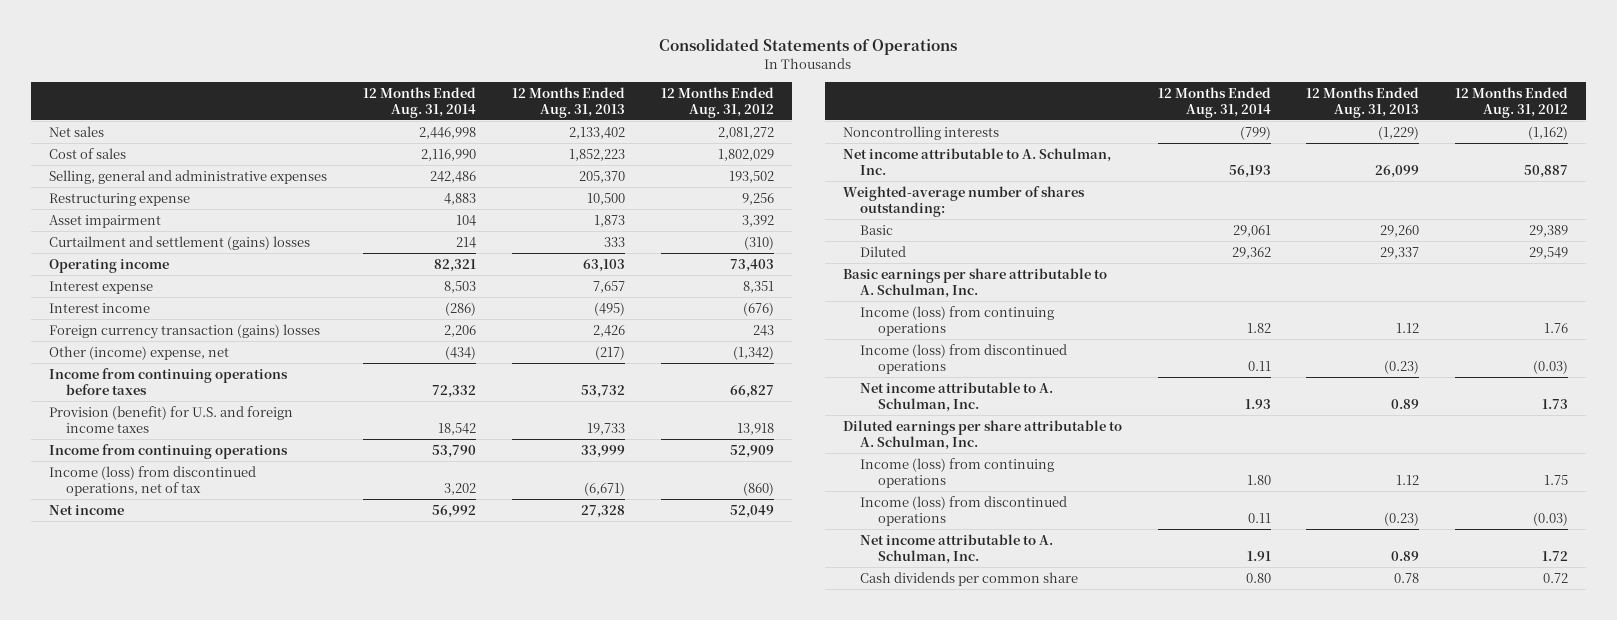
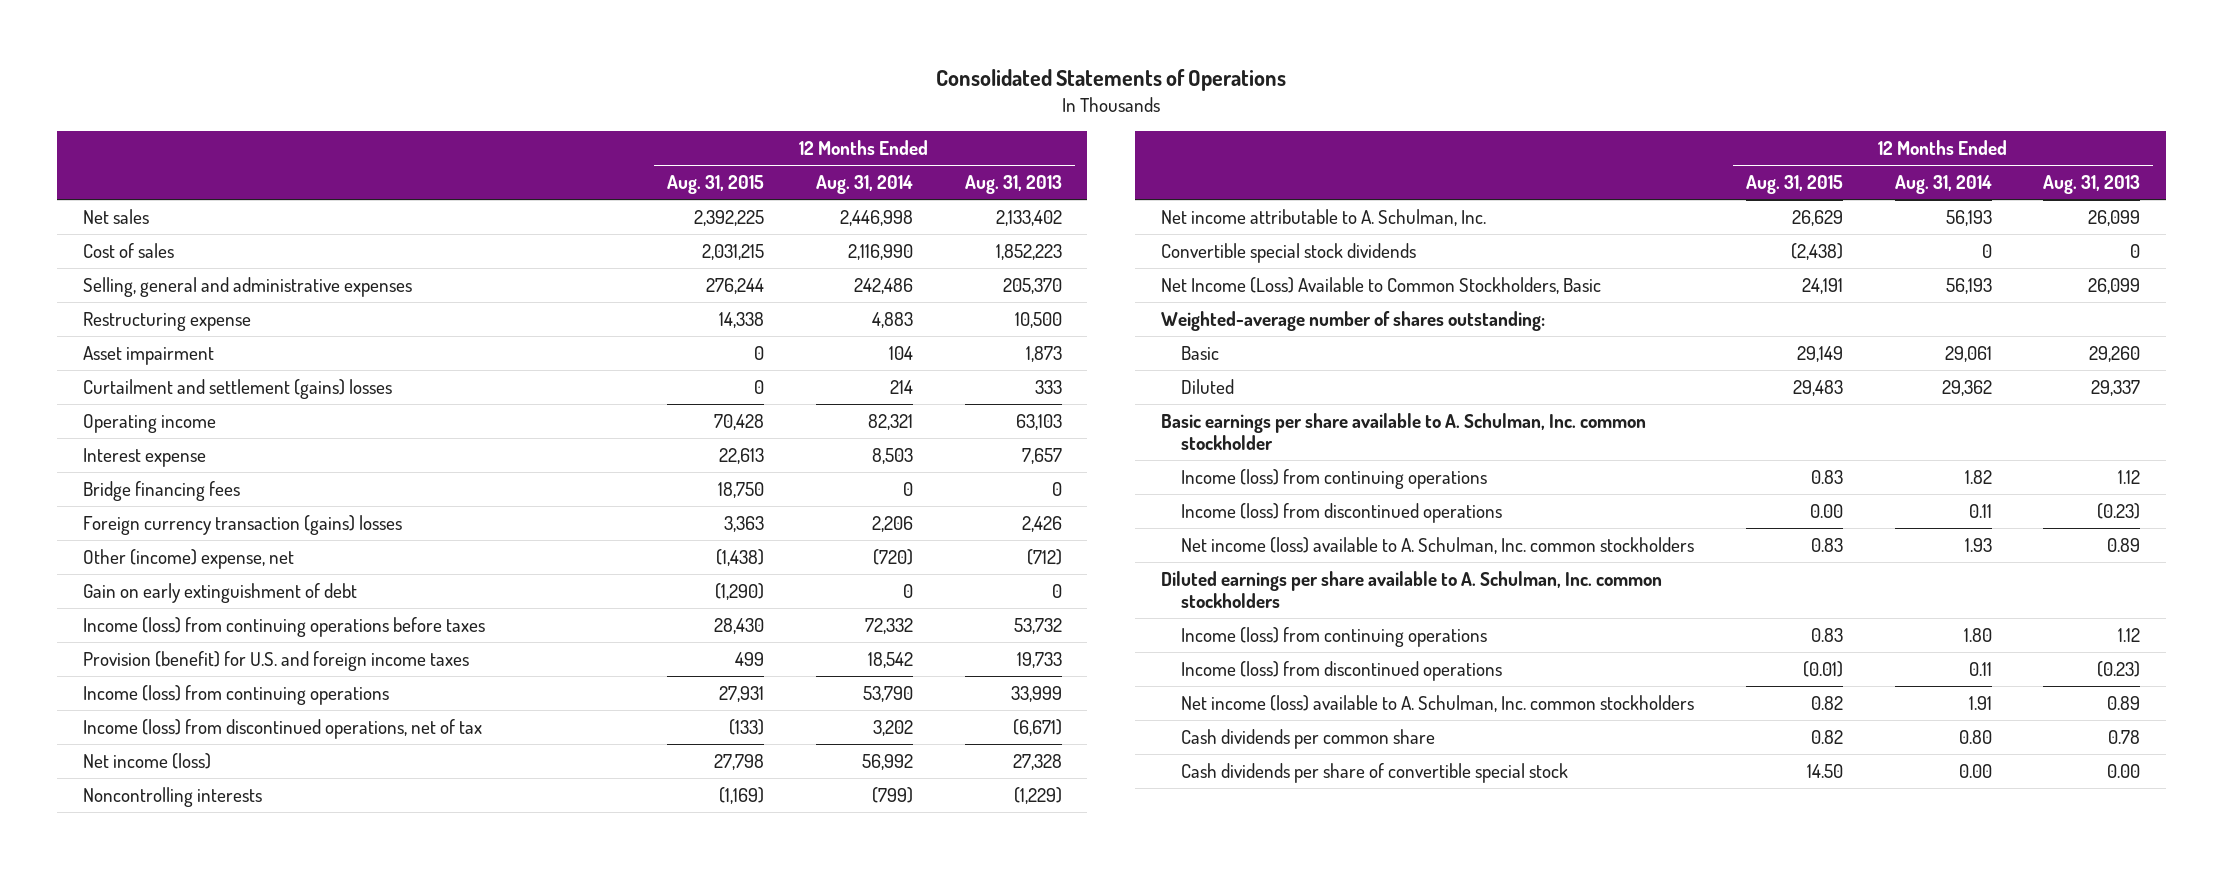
[661,87,775,118] 12 Months Ended Aug. 31, 2012 -> none
none -> [667,175,765,195] Aug. 31, 2015
[48,302,150,313] Interest income -> none
none -> [82,480,240,501] Bridge financing fees
[445,345,477,360] (434) -> [872,548,913,565] (720)
[595,345,626,360] (217) -> [1026,548,1062,565] (712)
none -> [82,582,357,603] Gain on early extinguishment of debt
[48,367,288,395] Income from continuing operations before taxes -> [82,616,485,637] Income (loss) from continuing operations before taxes
[48,443,288,459] Income from continuing operations -> [82,684,389,705] Income (loss) from continuing operations
[48,504,124,515] Net income -> [82,752,211,769] Net income (loss)
none -> [1161,242,1417,263] Convertible special stock dividends
none -> [1161,276,1602,294] Net Income (Loss) Available to Common Stockholders, Basic
[842,267,1107,298] Basic earnings per share attributable to A. Schulman, Inc. -> [1161,412,1647,451] Basic earnings per share available to A. Schulman, Inc. common stockholder
[860,381,1054,412] Net income attributable to A. Schulman, Inc. -> [1181,536,1695,554] Net income (loss) available to A. Schulman, Inc. common stockholders
[842,419,1122,450] Diluted earnings per share attributable to A. Schulman, Inc. -> [1161,570,1663,609] Diluted earnings per share available to A. Schulman, Inc. common stockholders
[860,533,1054,564] Net income attributable to A. Schulman, Inc. -> [1181,694,1695,712] Net income (loss) available to A. Schulman, Inc. common stockholders
none -> [1181,762,1569,783] Cash dividends per share of convertible special stock

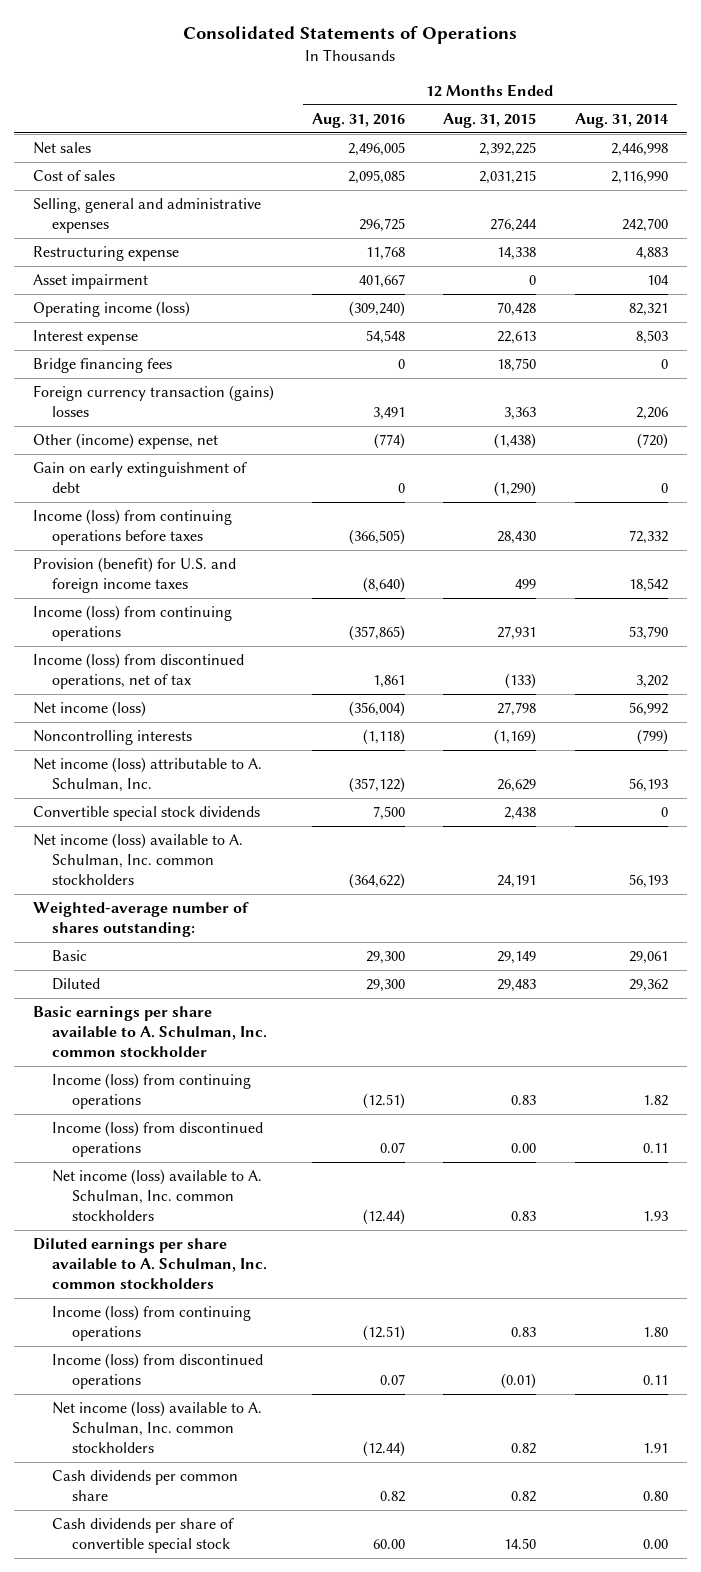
[964,175,1062,195] Aug. 31, 2013 -> none
none -> [312,112,406,128] Aug. 31, 2016
[853,277,913,294] 242,486 -> [621,218,668,233] 242,700
[82,378,392,399] Curtailment and settlement (gains) losses -> none
[82,413,216,433] Operating income -> [33,301,191,318] Operating income (loss)
[1161,208,1487,226] Net income attributable to A. Schulman, Inc. -> [33,757,263,793] Net income (loss) attributable to A. Schulman, Inc.
[1790,242,1843,260] (2,438) -> [504,807,537,821] 2,438
[1161,276,1602,294] Net Income (Loss) Available to Common Stockholders, Basic -> [33,833,244,886] Net income (loss) available to A. Schulman, Inc. common stockholders

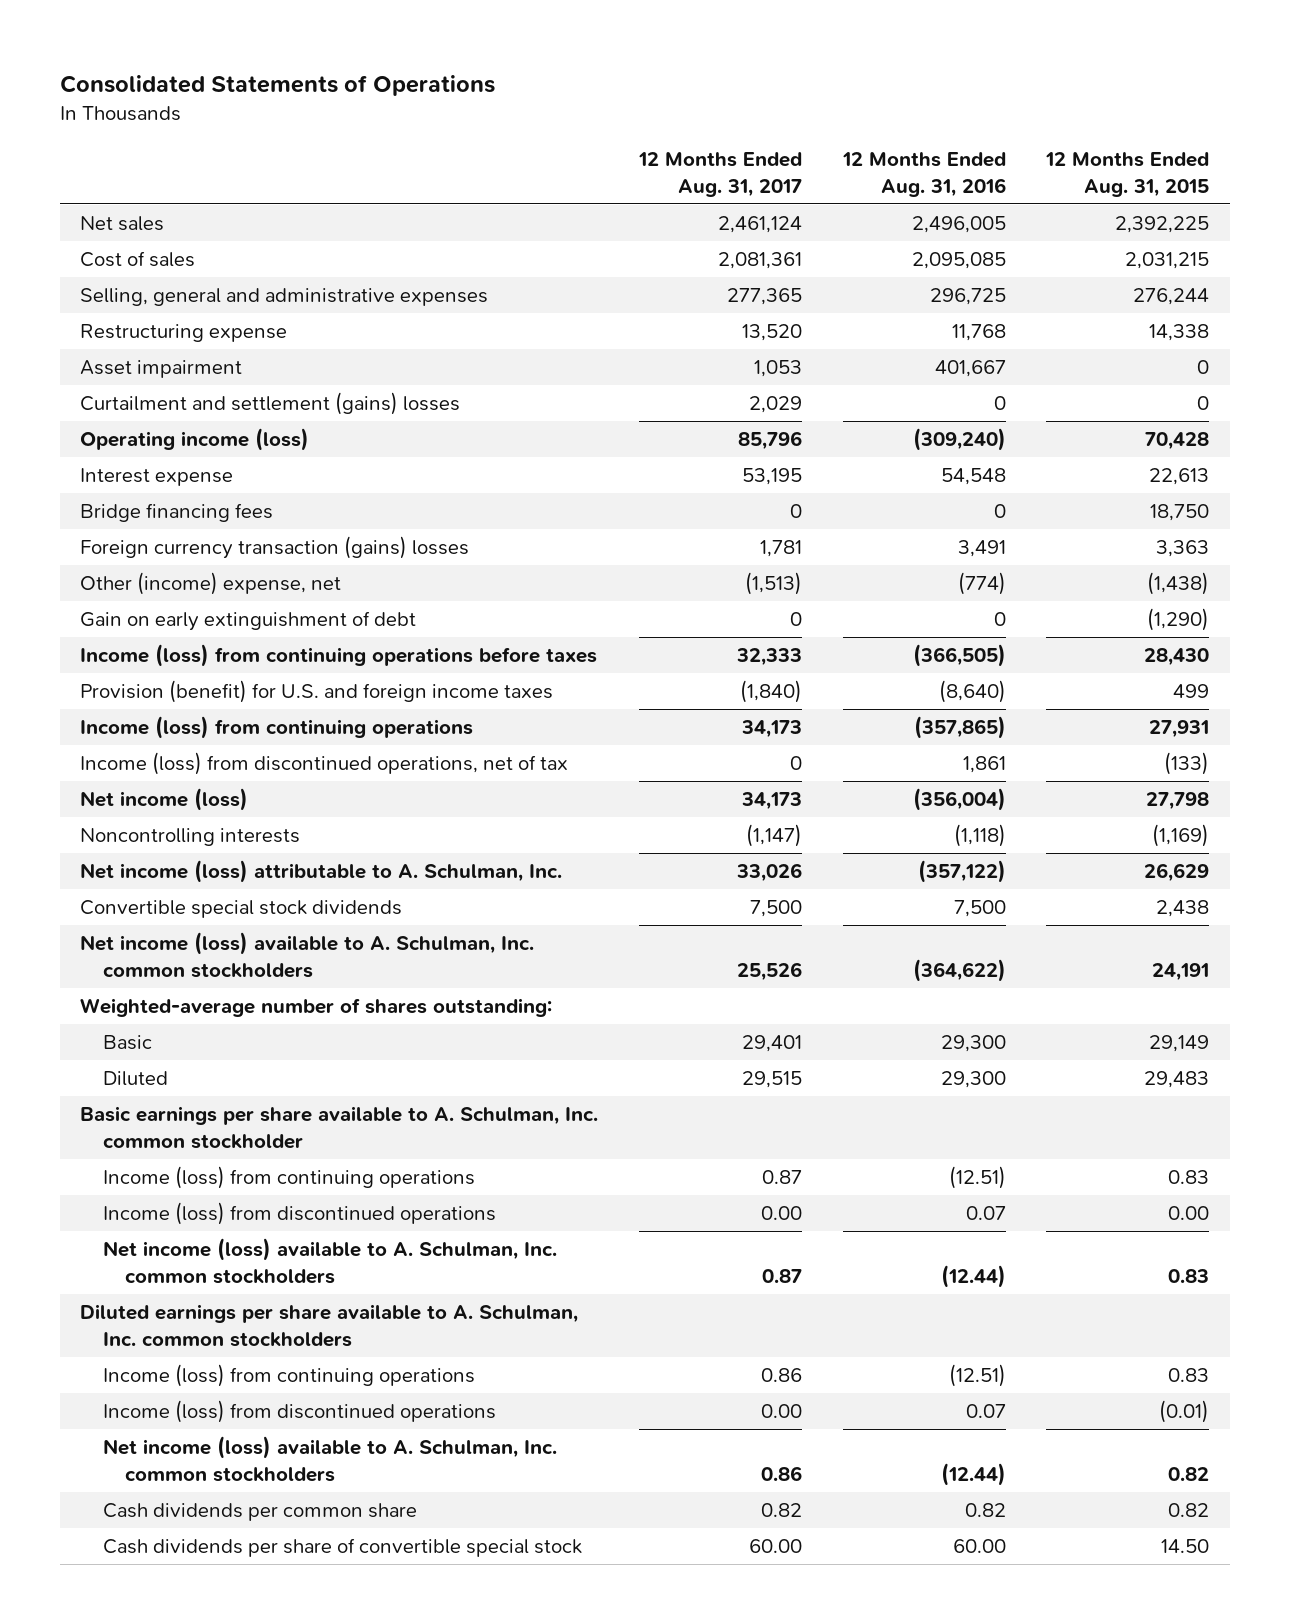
[574,112,668,128] Aug. 31, 2014 -> none
none -> [638,151,803,197] 12 Months Ended Aug. 31, 2017
none -> [80,392,461,416] Curtailment and settlement (gains) losses

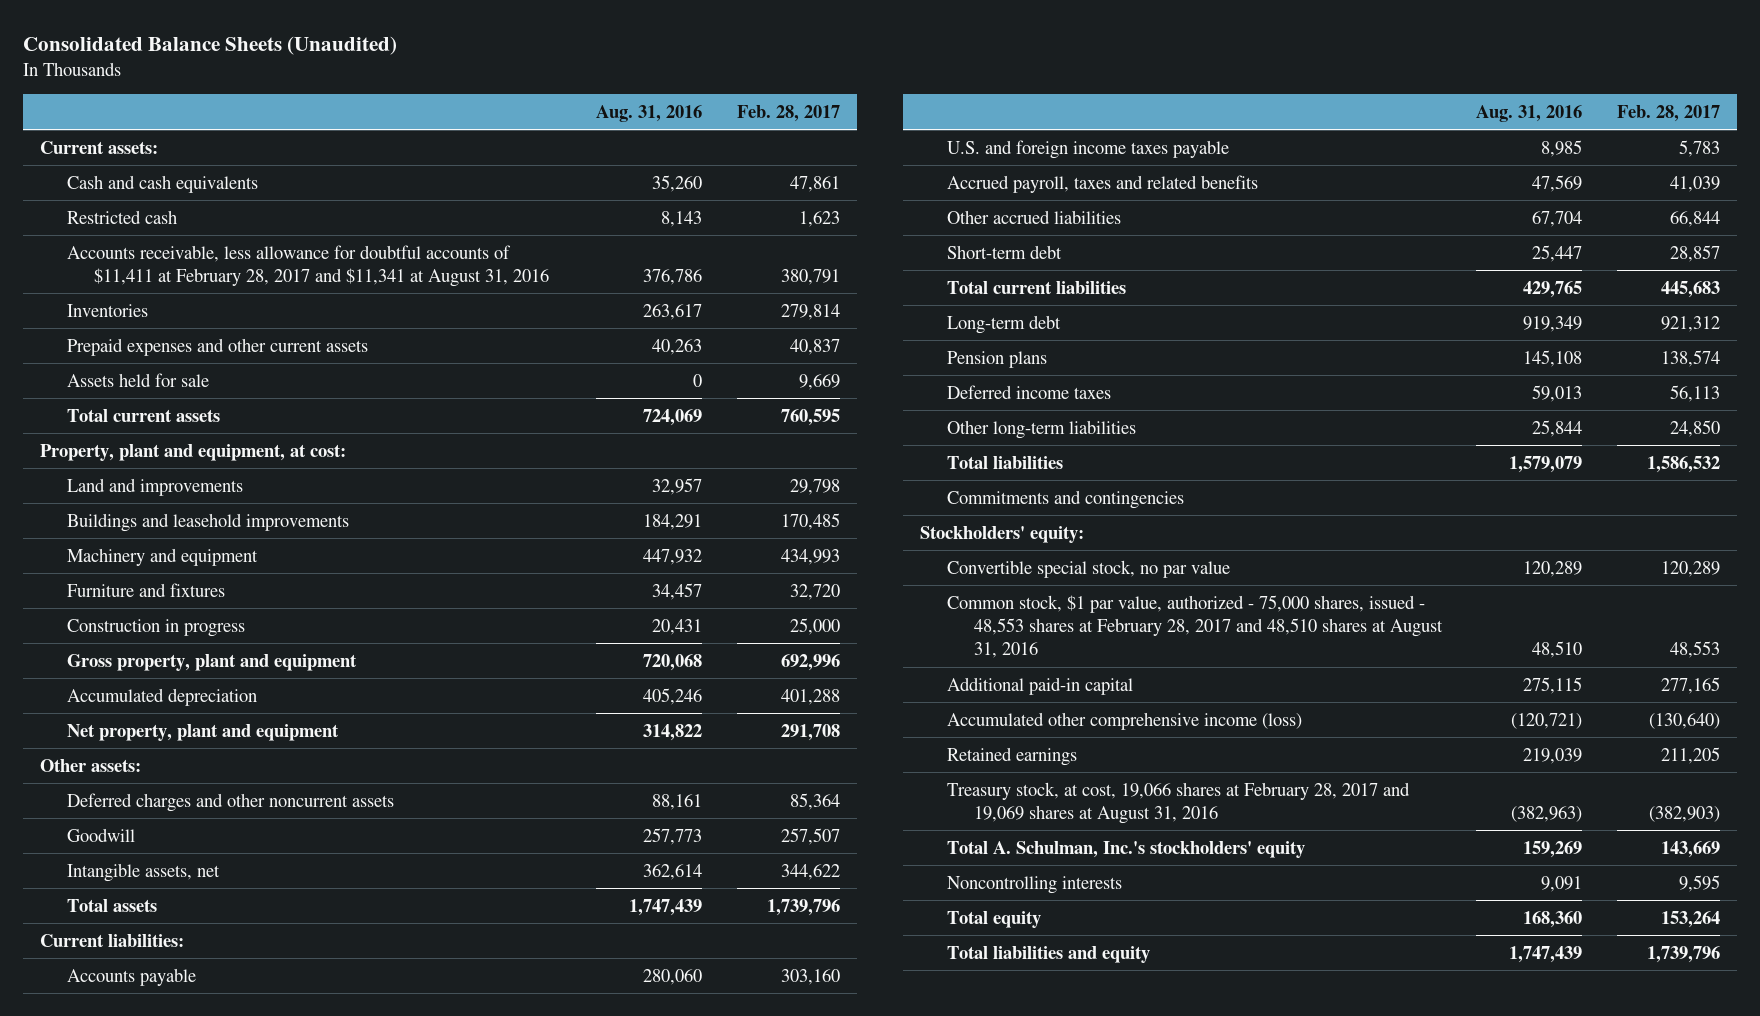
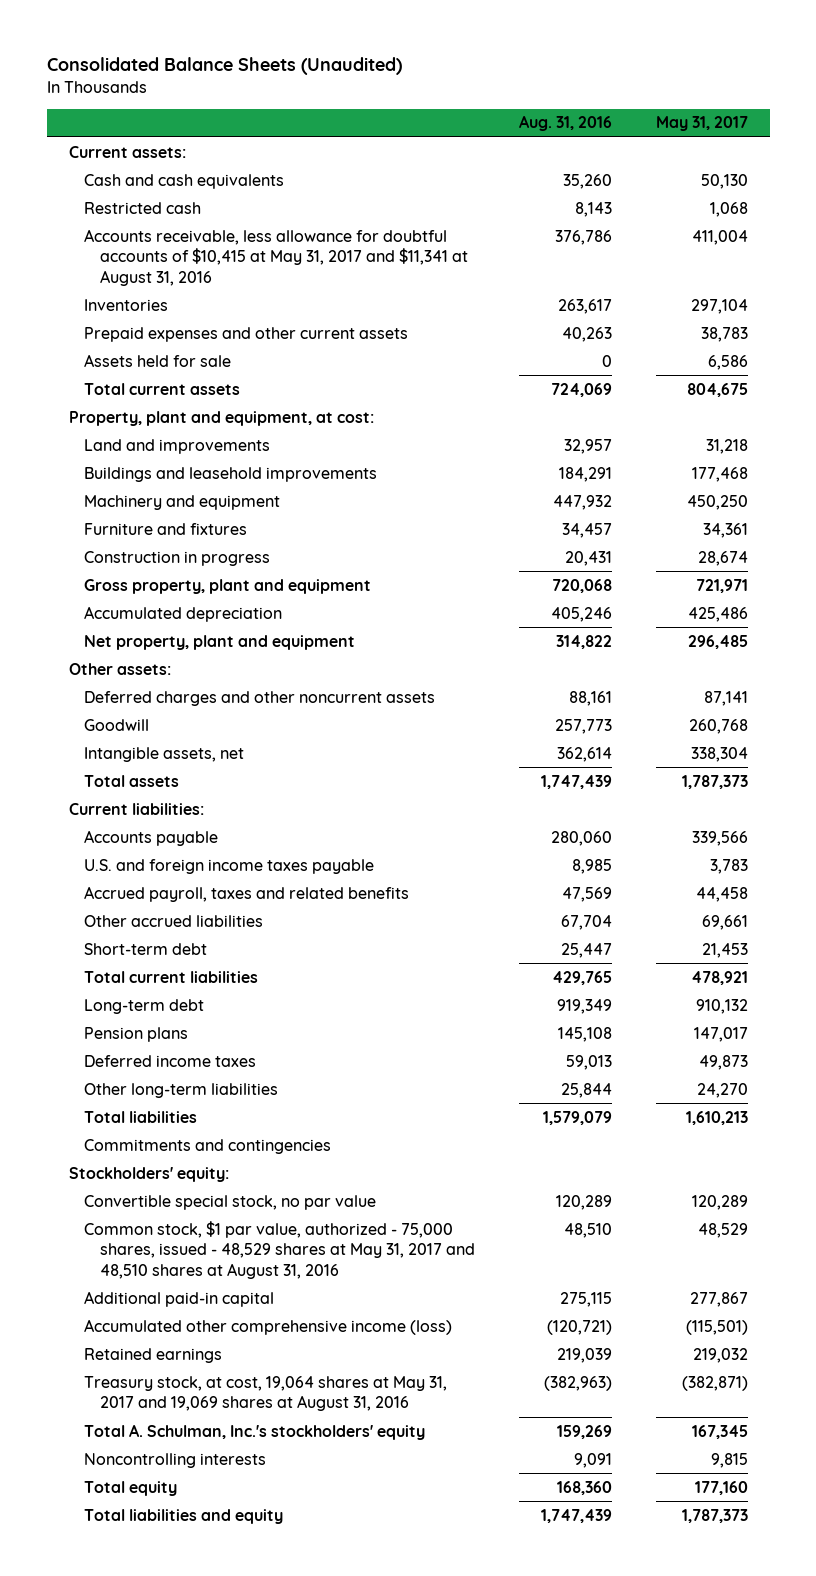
[736,104,840,122] Feb. 28, 2017 -> none
none -> [655,116,748,132] May 31, 2017
[66,244,549,287] Accounts receivable, less allowance for doubtful accounts of $11,411 at February 28, 2017 and $11,341 at August 31, 2016 -> [84,228,468,286] Accounts receivable, less allowance for doubtful accounts of $10,415 at May 31, 2017 and $11,341 at August 31, 2016
[946,594,1443,659] Common stock, $1 par value, authorized - 75,000 shares, issued - 48,553 shares at February 28, 2017 and 48,510 shares at August 31, 2016 -> [84,1220,475,1279] Common stock, $1 par value, authorized - 75,000 shares, issued - 48,529 shares at May 31, 2017 and 48,510 shares at August 31, 2016
[946,781,1410,824] Treasury stock, at cost, 19,066 shares at February 28, 2017 and 19,069 shares at August 31, 2016 -> [84,1375,448,1412] Treasury stock, at cost, 19,064 shares at May 31, 2017 and 19,069 shares at August 31, 2016

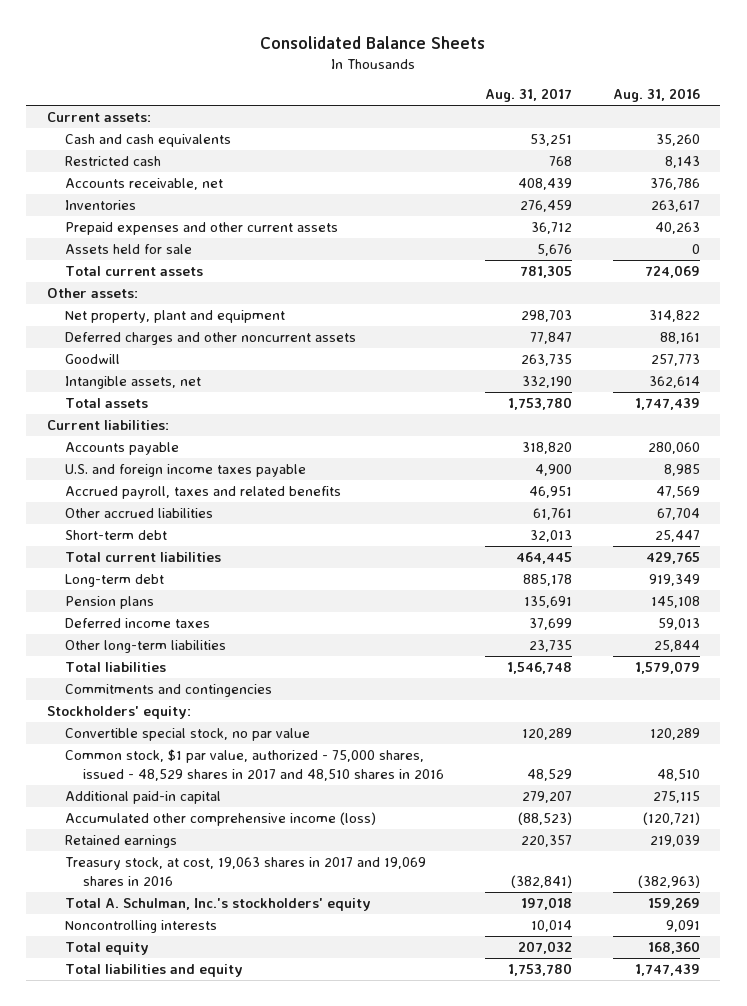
[46,57,402,76] Consolidated Balance Sheets (Unaudited) -> [260,35,486,49] Consolidated Balance Sheets
[655,116,748,132] May 31, 2017 -> none
none -> [485,88,573,103] Aug. 31, 2017
[84,228,468,286] Accounts receivable, less allowance for doubtful accounts of $10,415 at May 31, 2017 and $11,341 at August 31, 2016 -> [65,178,224,191] Accounts receivable, net
[68,410,374,426] Property, plant and equipment, at cost: -> none
[84,438,271,454] Land and improvements -> none
[84,466,378,482] Buildings and leasehold improvements -> none
[84,494,281,510] Machinery and equipment -> none
[84,522,248,535] Furniture and fixtures -> none
[84,550,271,566] Construction in progress -> none
[84,578,372,594] Gross property, plant and equipment -> none
[84,605,283,622] Accumulated depreciation -> none
[84,634,356,650] Net property, plant and equipment -> [65,310,286,324] Net property, plant and equipment
[84,1220,475,1279] Common stock, $1 par value, authorized - 75,000 shares, issued - 48,529 shares at May 31, 2017 and 48,510 shares at August 31, 2016 -> [65,749,445,781] Common stock, $1 par value, authorized - 75,000 shares, issued - 48,529 shares in 2017 and 48,510 shares in 2016
[84,1375,448,1412] Treasury stock, at cost, 19,064 shares at May 31, 2017 and 19,069 shares at August 31, 2016 -> [65,857,427,886] Treasury stock, at cost, 19,063 shares in 2017 and 19,069 shares in 2016

